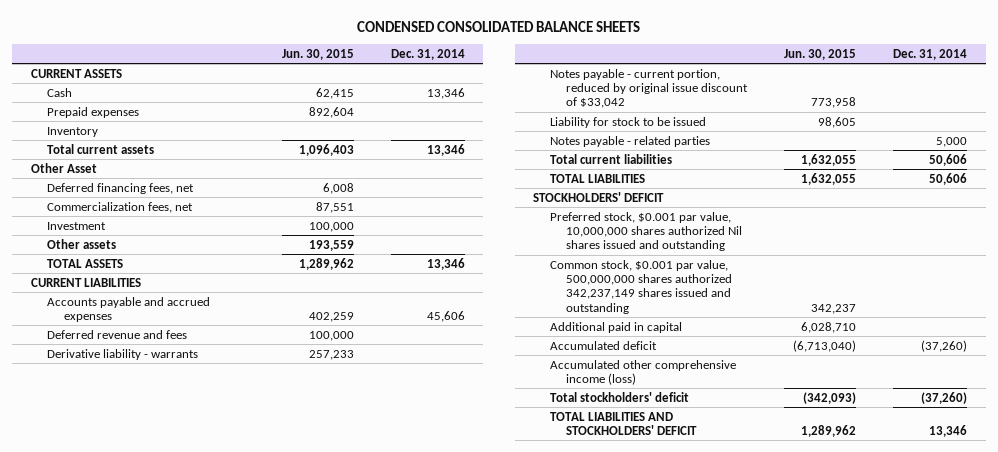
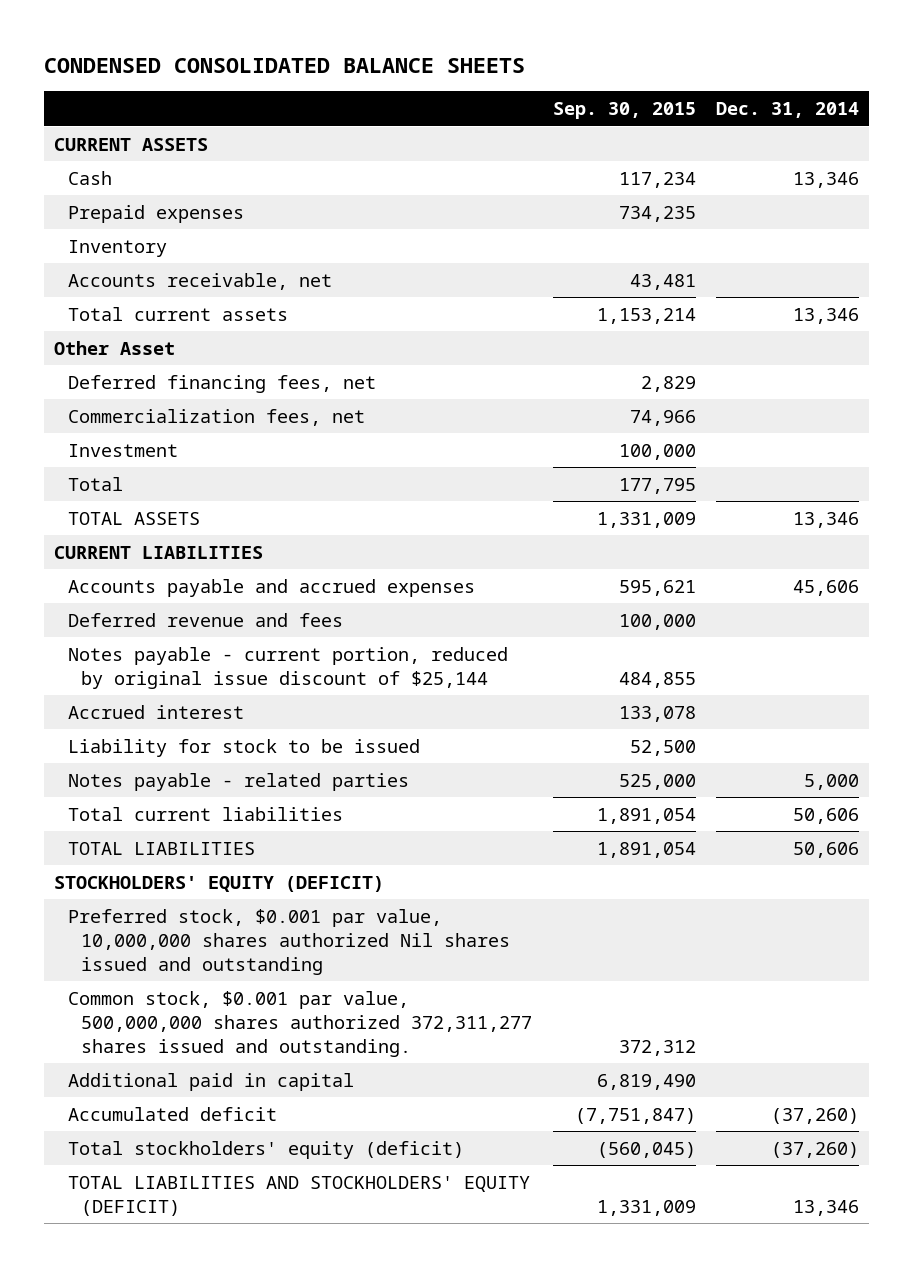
[281,48,354,60] Jun. 30, 2015 -> none
none -> [552,102,696,120] Sep. 30, 2015
none -> [67,272,332,290] Accounts receivable, net
[47,238,117,249] Other assets -> none
none -> [67,476,123,491] Total
[47,348,199,360] Derivative liability - warrants -> none
[549,68,749,109] Notes payable - current portion, reduced by original issue discount of $33,042 -> [67,646,508,689] Notes payable - current portion, reduced by original issue discount of $25,144
none -> [67,704,244,719] Accrued interest
[533,191,665,202] STOCKHOLDERS' DEFICIT -> [53,875,384,892] STOCKHOLDERS' EQUITY (DEFICIT)
[549,259,733,314] Common stock, $0.001 par value, 500,000,000 shares authorized 342,237,149 shares issued and outstanding -> [67,990,533,1057] Common stock, $0.001 par value, 500,000,000 shares authorized 372,311,277 shares issued and outstanding.
[549,359,736,386] Accumulated other comprehensive income (loss) -> none
[549,391,689,402] Total stockholders' deficit -> [67,1140,464,1159] Total stockholders' equity (deficit)
[549,411,698,436] TOTAL LIABILITIES AND STOCKHOLDERS' DEFICIT -> [67,1175,530,1216] TOTAL LIABILITIES AND STOCKHOLDERS' EQUITY (DEFICIT)

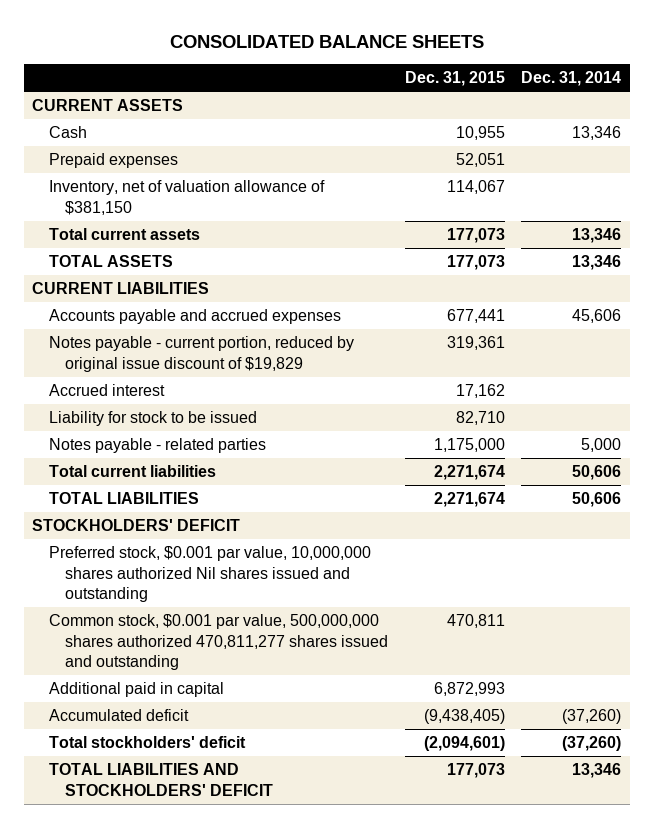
[43,57,525,73] CONDENSED CONSOLIDATED BALANCE SHEETS -> [169,35,484,49] CONSOLIDATED BALANCE SHEETS
[552,102,696,120] Sep. 30, 2015 -> none
none -> [404,71,505,87] Dec. 31, 2015
[67,272,332,290] Accounts receivable, net -> none
[67,239,167,257] Inventory -> [48,179,325,215] Inventory, net of valuation allowance of $381,150
[53,340,175,355] Other Asset -> none
[67,374,376,393] Deferred financing fees, net -> none
[67,408,365,426] Commercialization fees, net -> none
[67,443,178,457] Investment -> none
[67,476,123,491] Total -> none
[67,612,343,627] Deferred revenue and fees -> none
[67,646,508,689] Notes payable - current portion, reduced by original issue discount of $25,144 -> [48,335,354,372] Notes payable - current portion, reduced by original issue discount of $19,829
[53,875,384,892] STOCKHOLDERS' EQUITY (DEFICIT) -> [31,518,240,531] STOCKHOLDERS' DEFICIT
[67,990,533,1057] Common stock, $0.001 par value, 500,000,000 shares authorized 372,311,277 shares issued and outstanding. -> [48,613,389,671] Common stock, $0.001 par value, 500,000,000 shares authorized 470,811,277 shares issued and outstanding
[67,1140,464,1159] Total stockholders' equity (deficit) -> [48,735,246,748] Total stockholders' deficit
[67,1175,530,1216] TOTAL LIABILITIES AND STOCKHOLDERS' EQUITY (DEFICIT) -> [48,762,274,796] TOTAL LIABILITIES AND STOCKHOLDERS' DEFICIT

